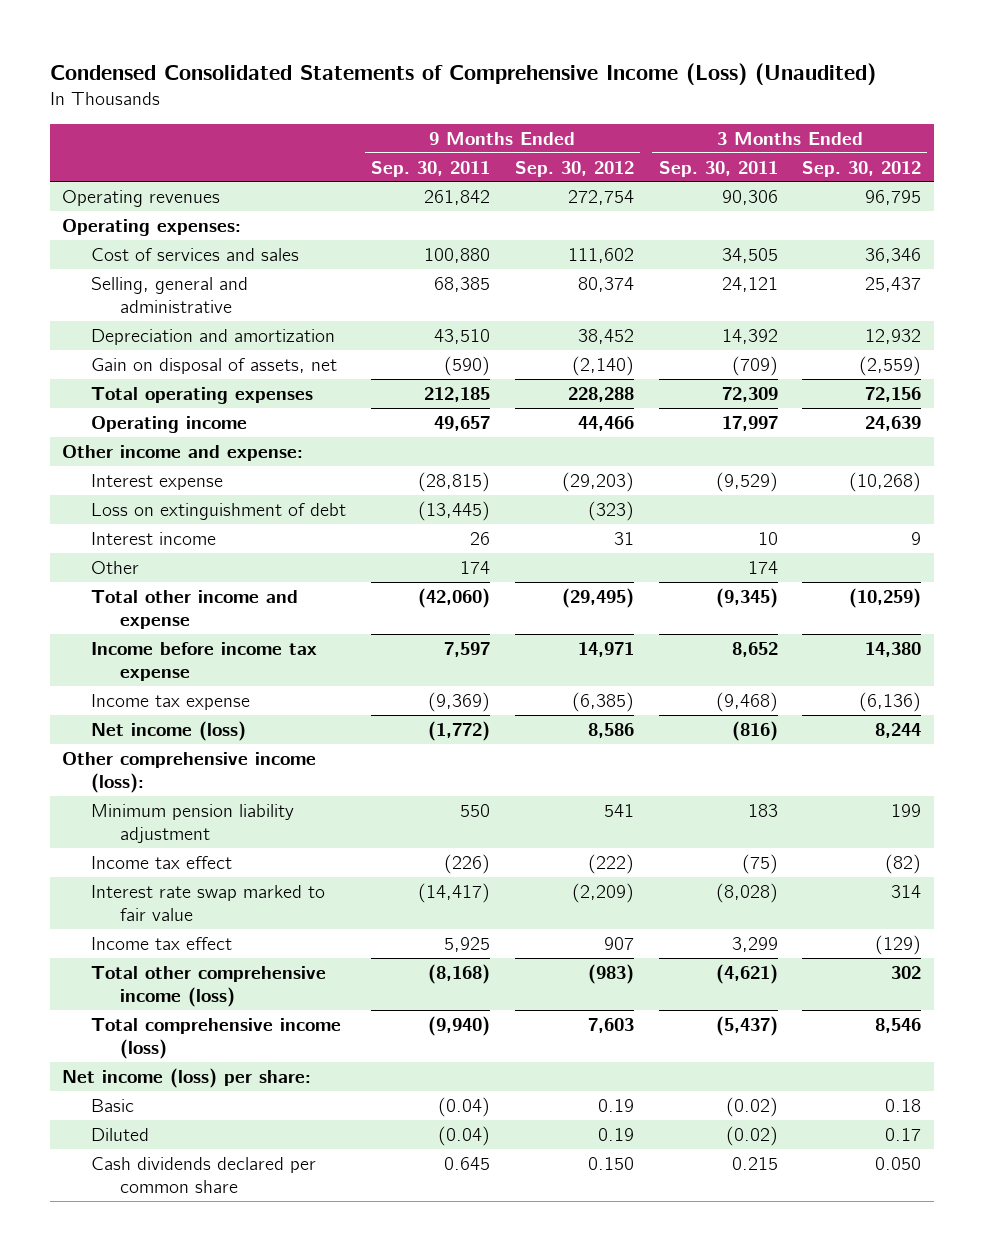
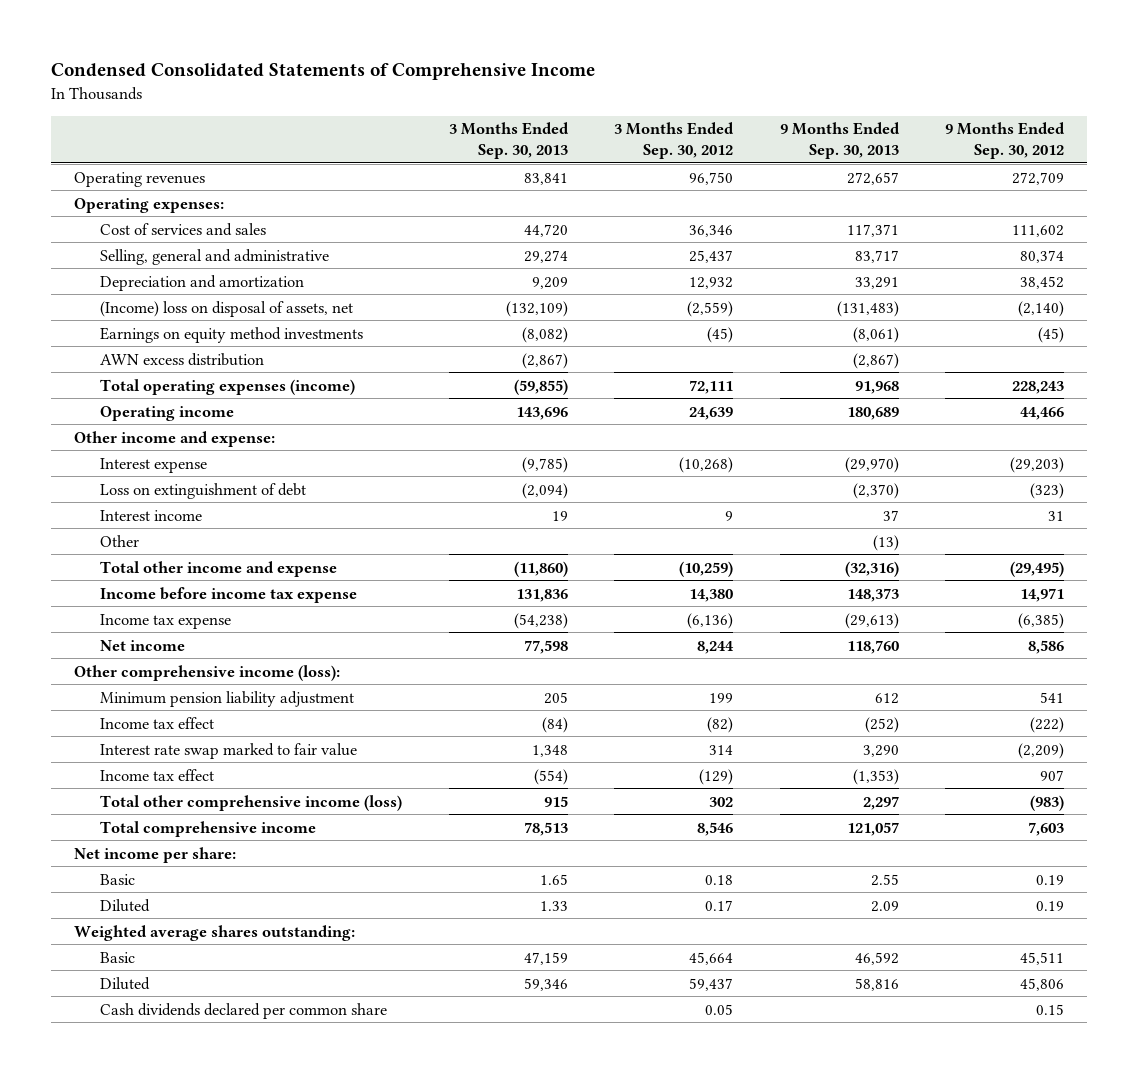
[49,62,876,85] Condensed Consolidated Statements of Comprehensive Income (Loss) (Unaudited) -> [50,63,595,81] Condensed Consolidated Statements of Comprehensive Income
[371,160,491,177] Sep. 30, 2011 -> none
[658,160,778,177] Sep. 30, 2011 -> none
none -> [448,122,569,159] 3 Months Ended Sep. 30, 2013
none -> [779,122,900,159] 9 Months Ended Sep. 30, 2013
[567,189,634,205] 272,754 -> [1012,171,1065,185] 272,709
[865,189,922,205] 96,795 -> [689,171,734,185] 96,750
[91,357,338,374] Gain on disposal of assets, net -> [100,300,354,317] (Income) loss on disposal of assets, net
none -> [100,326,364,343] Earnings on equity method investments
none -> [100,352,265,366] AWN excess distribution
[91,386,314,404] Total operating expenses -> [100,378,356,395] Total operating expenses (income)
[567,386,634,402] 228,288 -> [1012,380,1065,394] 228,243
[865,386,922,402] 72,156 -> [689,379,734,394] 72,111
[91,720,247,741] Net income (loss) -> [100,639,186,651] Net income
[91,1017,342,1059] Total comprehensive income (loss) -> [100,820,317,837] Total comprehensive income
[62,1067,312,1088] Net income (loss) per share: -> [73,846,236,863] Net income per share:
none -> [73,924,355,941] Weighted average shares outstanding:
none -> [100,951,136,963] Basic
none -> [100,976,151,990] Diluted
[587,1156,634,1170] 0.150 -> [1036,1003,1065,1015] 0.15
[875,1156,922,1170] 0.050 -> [705,1003,734,1015] 0.05

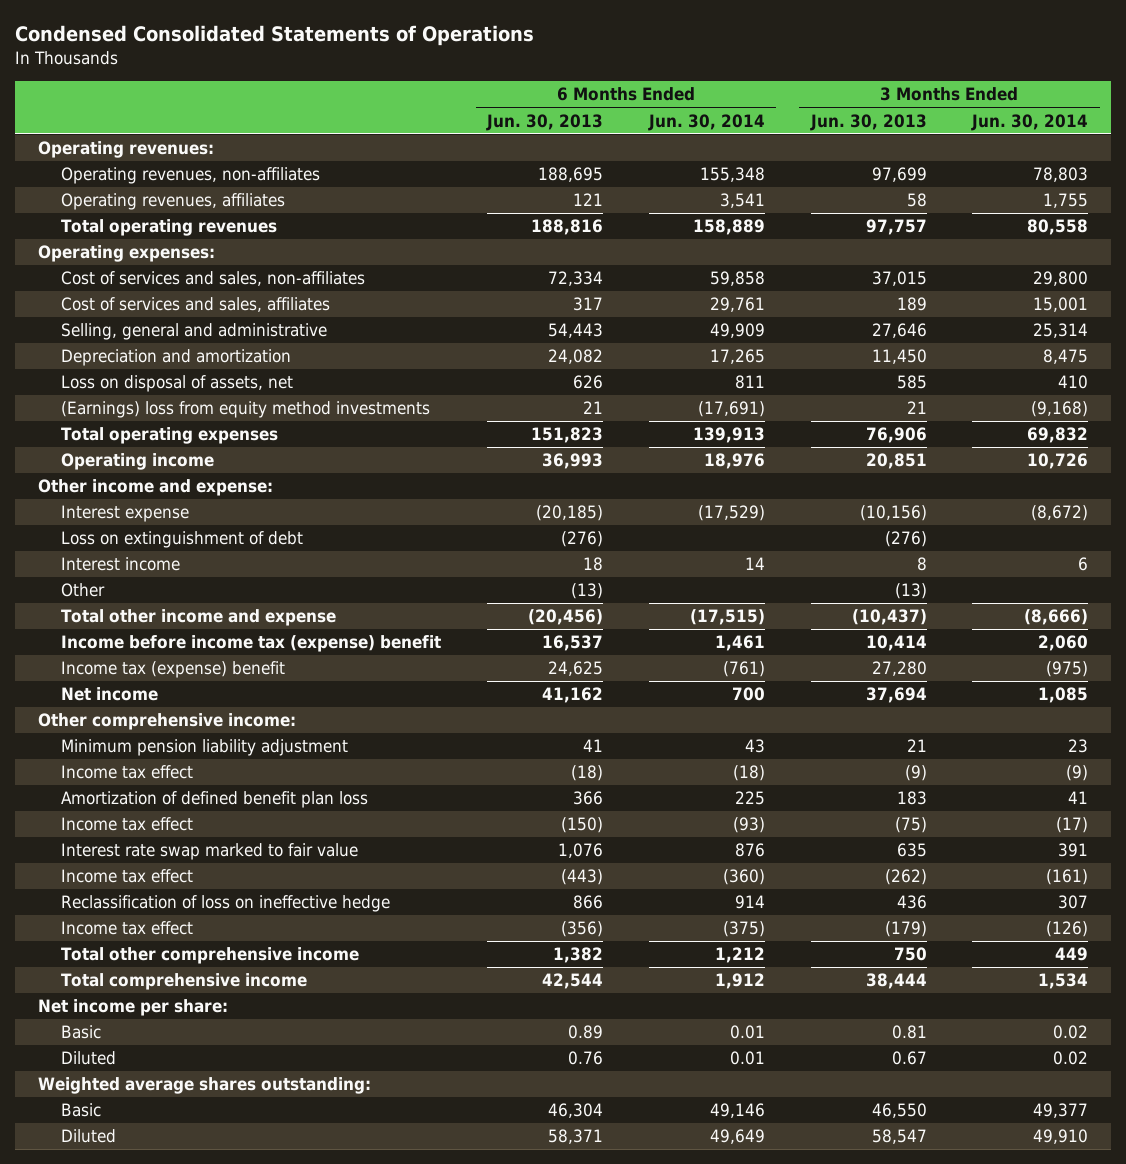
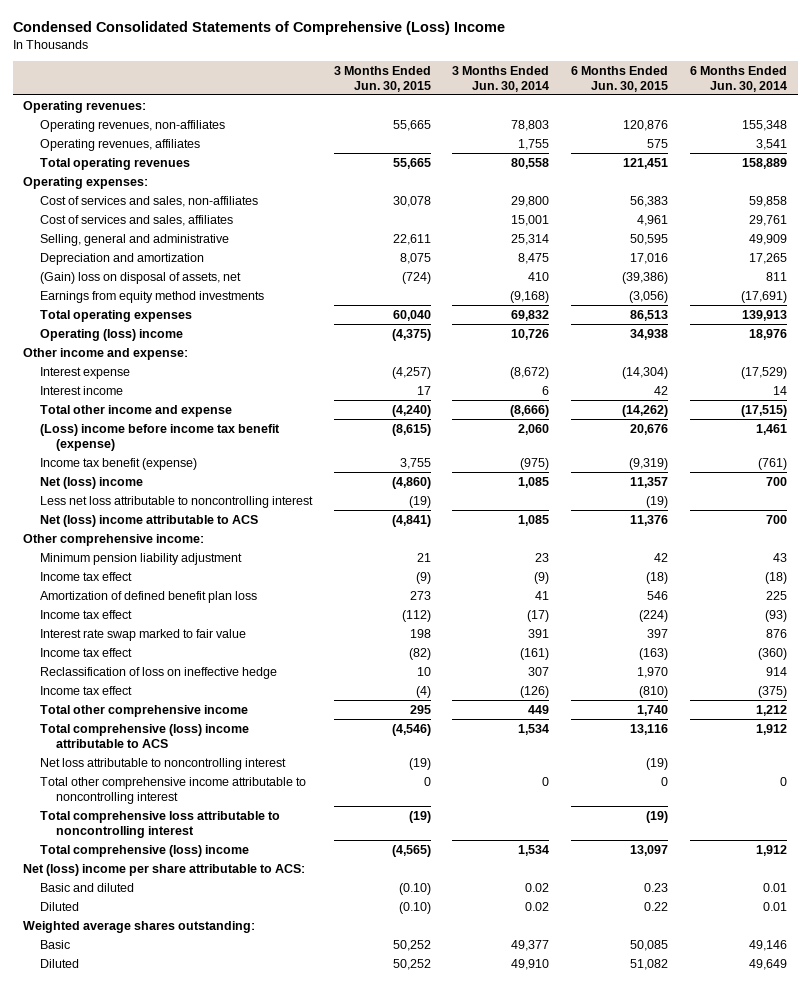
[14,25,534,47] Condensed Consolidated Statements of Operations -> [12,20,505,35] Condensed Consolidated Statements of Comprehensive (Loss) Income
[486,113,604,131] Jun. 30, 2013 -> none
[809,113,927,131] Jun. 30, 2013 -> none
none -> [333,66,431,92] 3 Months Ended Jun. 30, 2015
none -> [571,66,669,92] 6 Months Ended Jun. 30, 2015
[61,375,294,393] Loss on disposal of assets, net -> [39,271,241,284] (Gain) loss on disposal of assets, net
[61,401,431,419] (Earnings) loss from equity method investments -> [39,290,264,303] Earnings from equity method investments
[61,453,215,471] Operating income -> [39,328,183,341] Operating (loss) income
[61,531,304,549] Loss on extinguishment of debt -> none
[61,583,106,598] Other -> none
[61,635,442,653] Income before income tax (expense) benefit -> [39,423,280,451] (Loss) income before income tax benefit (expense)
[61,661,286,679] Income tax (expense) benefit -> [39,457,197,470] Income tax benefit (expense)
none -> [39,476,143,489] Net (loss) income
none -> [39,495,313,508] Less net loss attributable to noncontrolling interest
[61,687,159,702] Net income -> [39,514,258,527] Net (loss) income attributable to ACS
[61,1025,102,1040] Basic -> none
[61,973,308,991] Total comprehensive income -> [39,723,249,748] Total comprehensive (loss) income attributable to ACS
none -> [39,757,286,770] Net loss attributable to noncontrolling interest
none -> [39,776,306,804] Total other comprehensive income attributable to noncontrolling interest
none -> [39,810,280,838] Total comprehensive loss attributable to noncontrolling interest
none -> [39,844,249,857] Total comprehensive (loss) income
[37,999,228,1017] Net income per share: -> [23,863,306,876] Net (loss) income per share attributable to ACS:
none -> [39,882,134,892] Basic and diluted

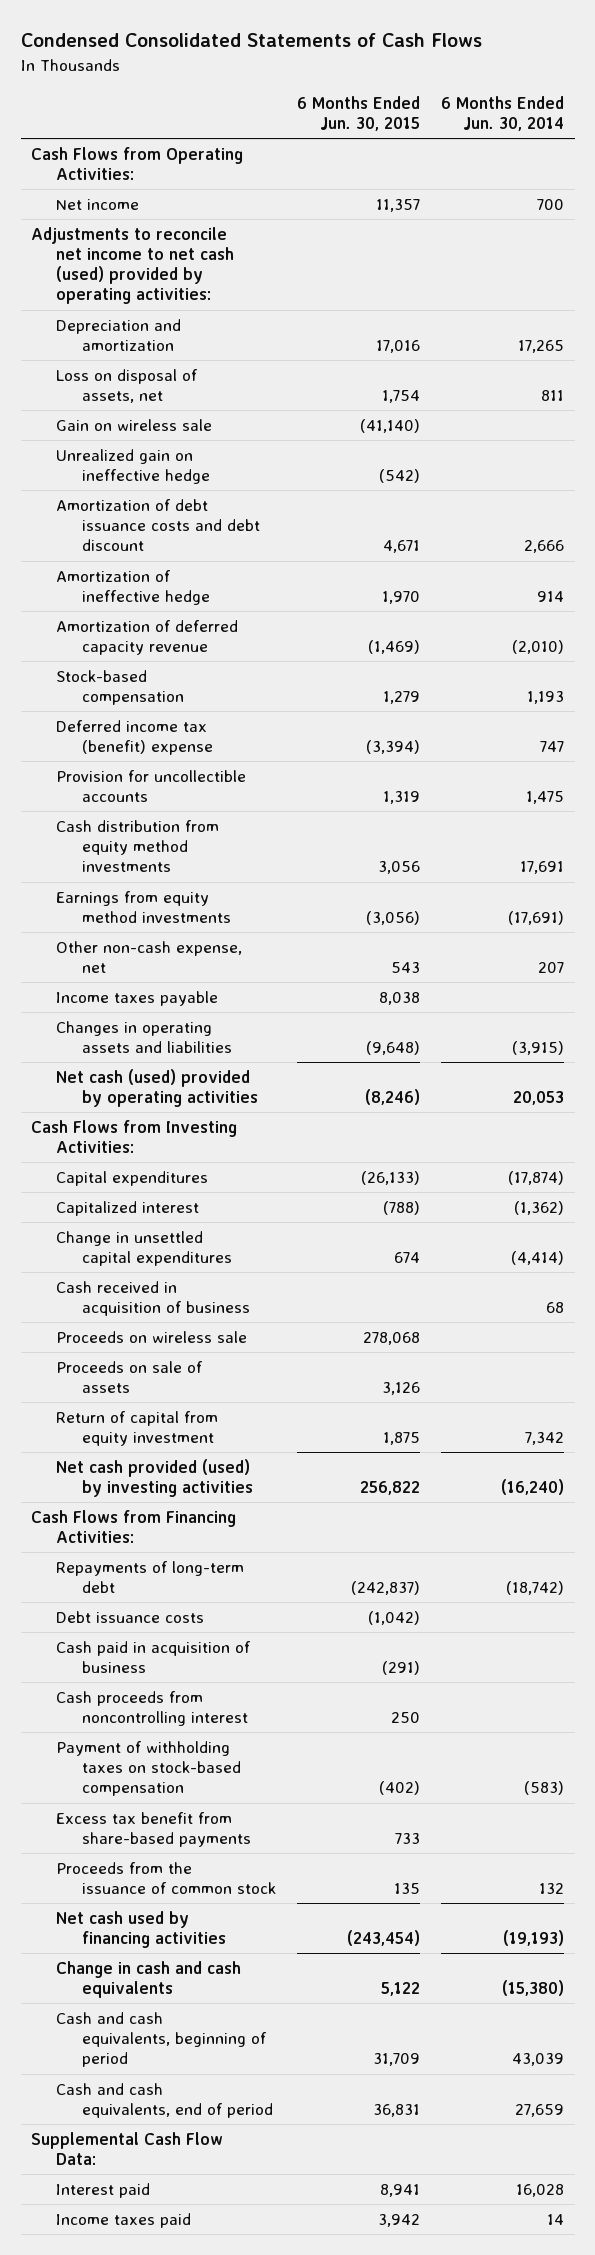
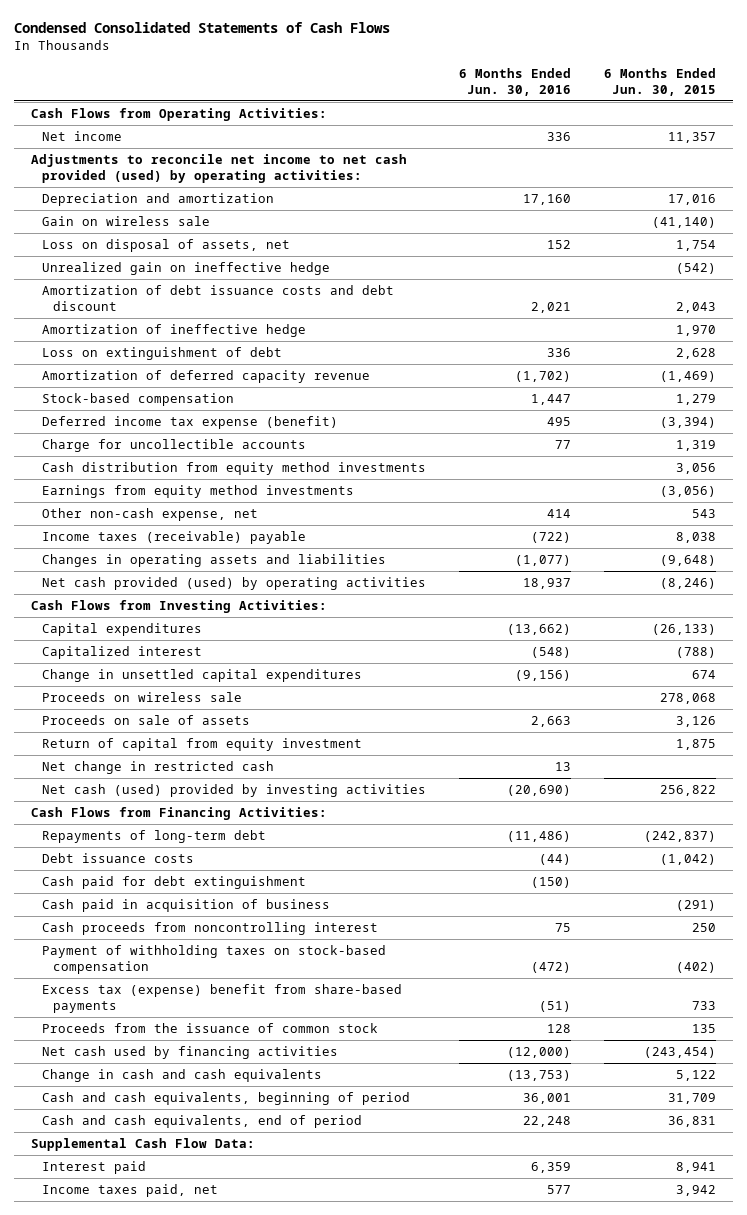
[441,95,565,131] 6 Months Ended Jun. 30, 2014 -> none
none -> [458,67,571,96] 6 Months Ended Jun. 30, 2016
[31,226,235,305] Adjustments to reconcile net income to net cash (used) provided by operating activities: -> [30,153,407,183] Adjustments to reconcile net income to net cash provided (used) by operating activities:
[56,368,199,404] Loss on disposal of assets, net -> [41,238,290,252] Loss on disposal of assets, net
[382,540,420,554] 4,671 -> [676,301,717,313] 2,043
none -> [41,346,282,360] Loss on extinguishment of debt
[56,719,213,756] Deferred income tax (benefit) expense -> [41,415,338,429] Deferred income tax expense (benefit)
[56,769,247,803] Provision for uncollectible accounts -> [41,438,306,452] Charge for uncollectible accounts
[56,990,219,1006] Income taxes payable -> [41,530,306,544] Income taxes (receivable) payable
[56,1068,258,1108] Net cash (used) provided by operating activities -> [41,576,426,590] Net cash provided (used) by operating activities
[56,1280,250,1317] Cash received in acquisition of business -> none
none -> [41,760,274,774] Net change in restricted cash
[56,1458,253,1498] Net cash provided (used) by investing activities -> [41,783,426,797] Net cash (used) provided by investing activities
none -> [41,875,306,889] Cash paid for debt extinguishment
[56,1811,251,1848] Excess tax benefit from share-based payments -> [41,983,402,1013] Excess tax (expense) benefit from share-based payments
[56,2212,192,2228] Income taxes paid -> [41,1183,218,1197] Income taxes paid, net

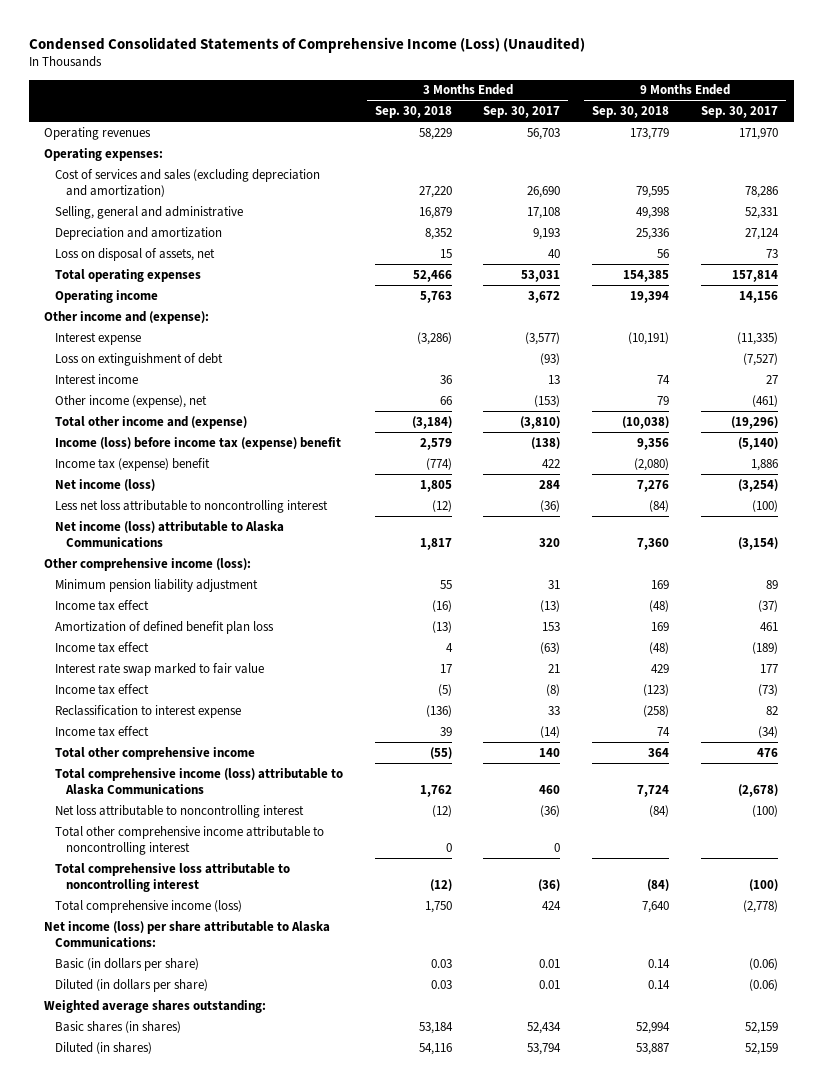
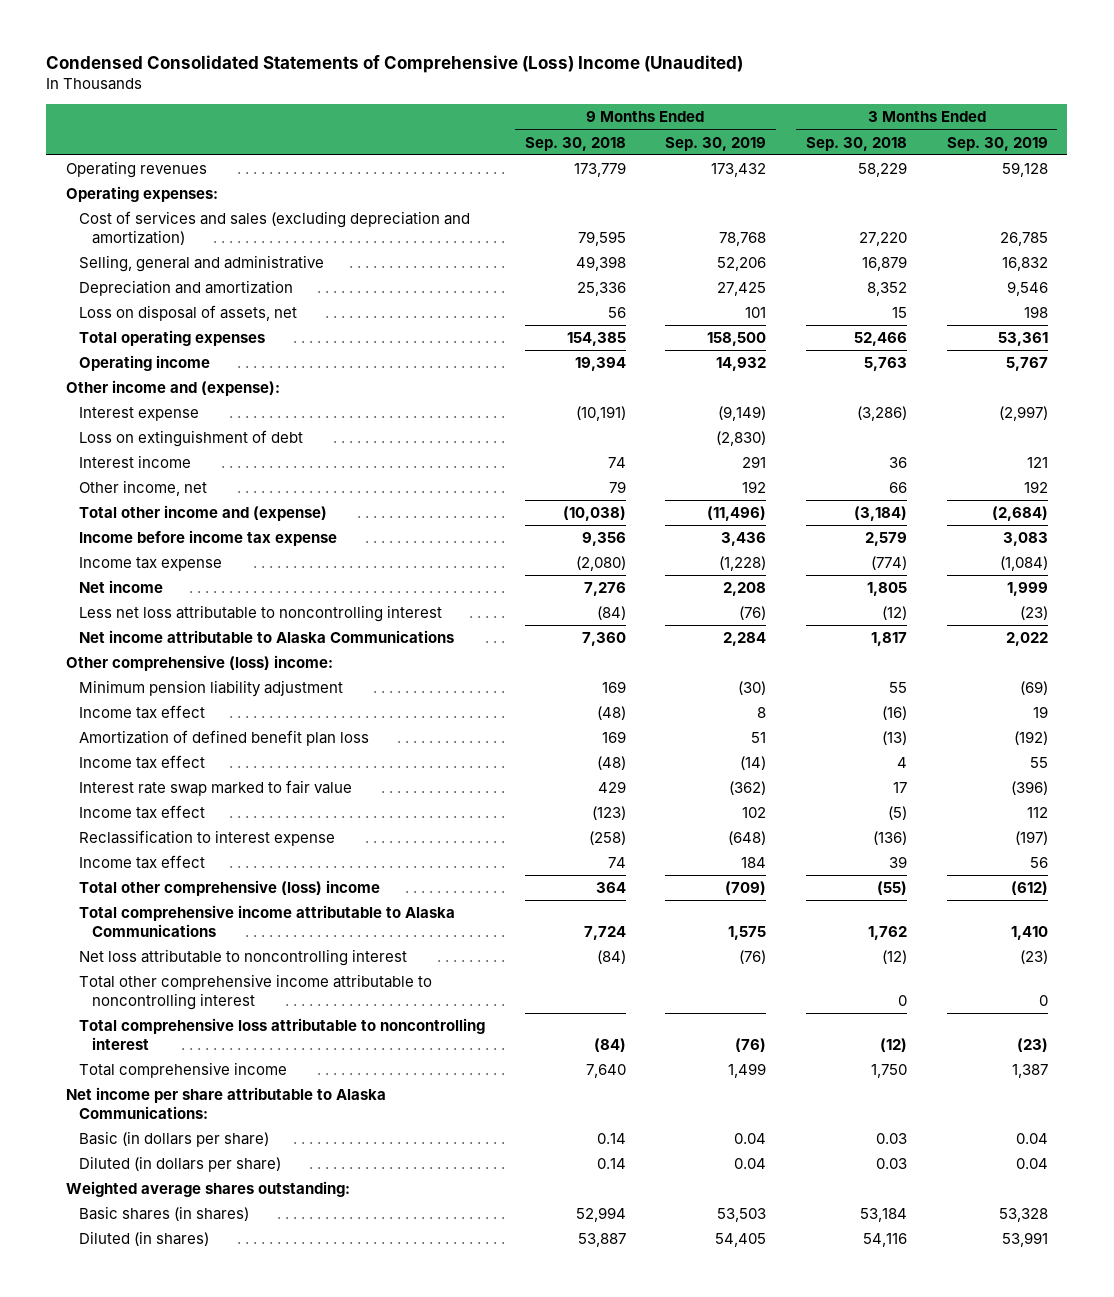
[28,36,585,53] Condensed Consolidated Statements of Comprehensive Income (Loss) (Unaudited) -> [46,55,744,74] Condensed Consolidated Statements of Comprehensive (Loss) Income (Unaudited)
[483,106,561,119] Sep. 30, 2017 -> none
[700,106,778,119] Sep. 30, 2017 -> none
none -> [665,136,767,151] Sep. 30, 2019
none -> [946,136,1048,151] Sep. 30, 2019
[55,394,208,408] Other income (expense), net -> [79,480,208,497] Other income, net
[55,436,342,450] Income (loss) before income tax (expense) benefit -> [79,530,338,547] Income before income tax expense
[55,457,211,471] Income tax (expense) benefit -> [79,557,223,572] Income tax expense
[55,478,156,491] Net income (loss) -> [79,580,164,594] Net income
[55,520,285,548] Net income (loss) attributable to Alaska Communications -> [79,630,455,644] Net income attributable to Alaska Communications
[44,557,252,571] Other comprehensive income (loss): -> [65,655,333,672] Other comprehensive (loss) income:
[55,746,256,760] Total other comprehensive income -> [79,880,381,897] Total other comprehensive (loss) income
[55,767,344,795] Total comprehensive income (loss) attributable to Alaska Communications -> [79,905,456,938] Total comprehensive income attributable to Alaska Communications
[55,899,243,913] Total comprehensive income (loss) -> [79,1062,288,1079] Total comprehensive income
[44,920,331,948] Net income (loss) per share attributable to Alaska Communications: -> [65,1087,386,1120] Net income per share attributable to Alaska Communications:

